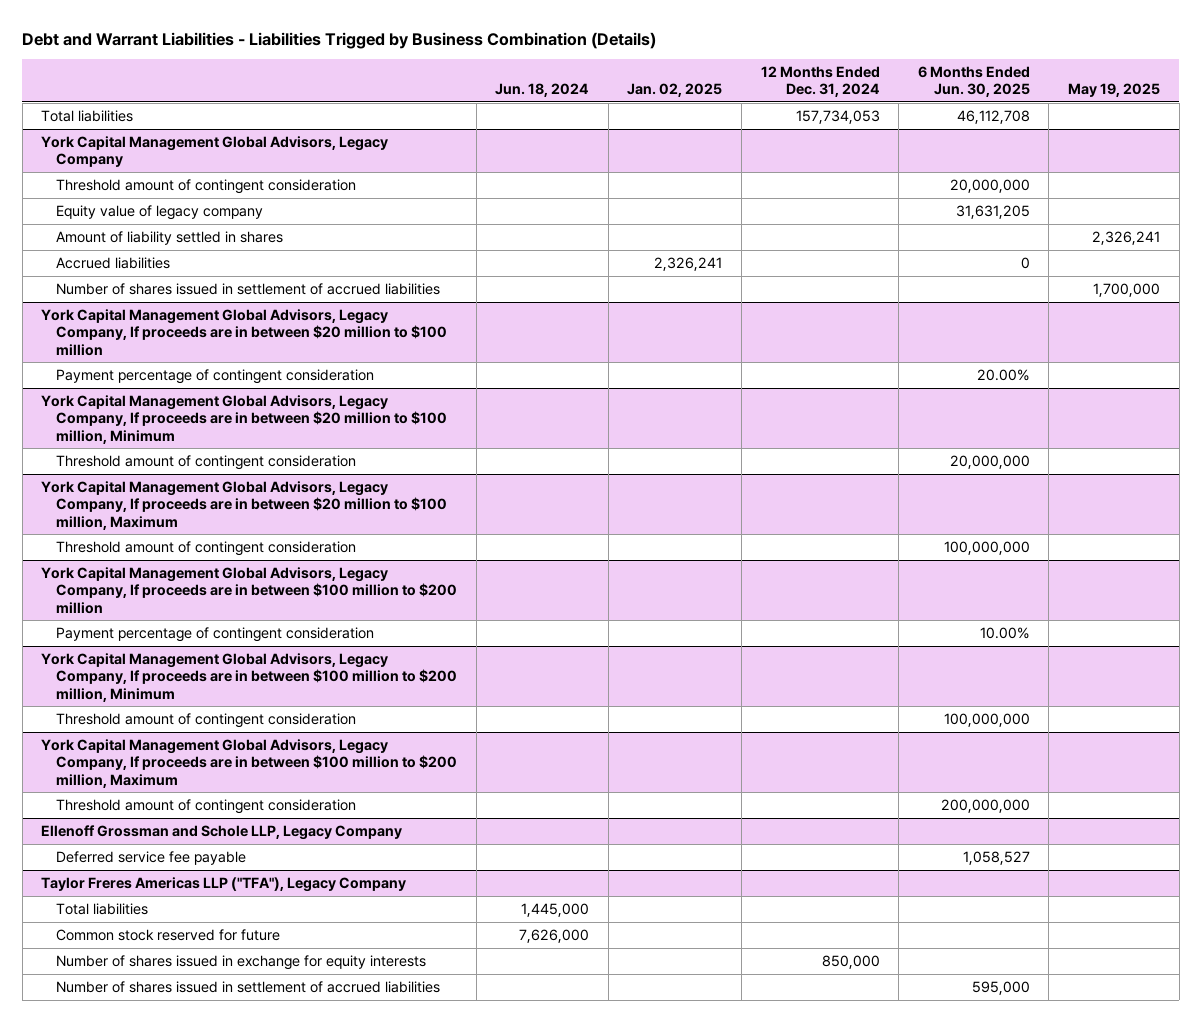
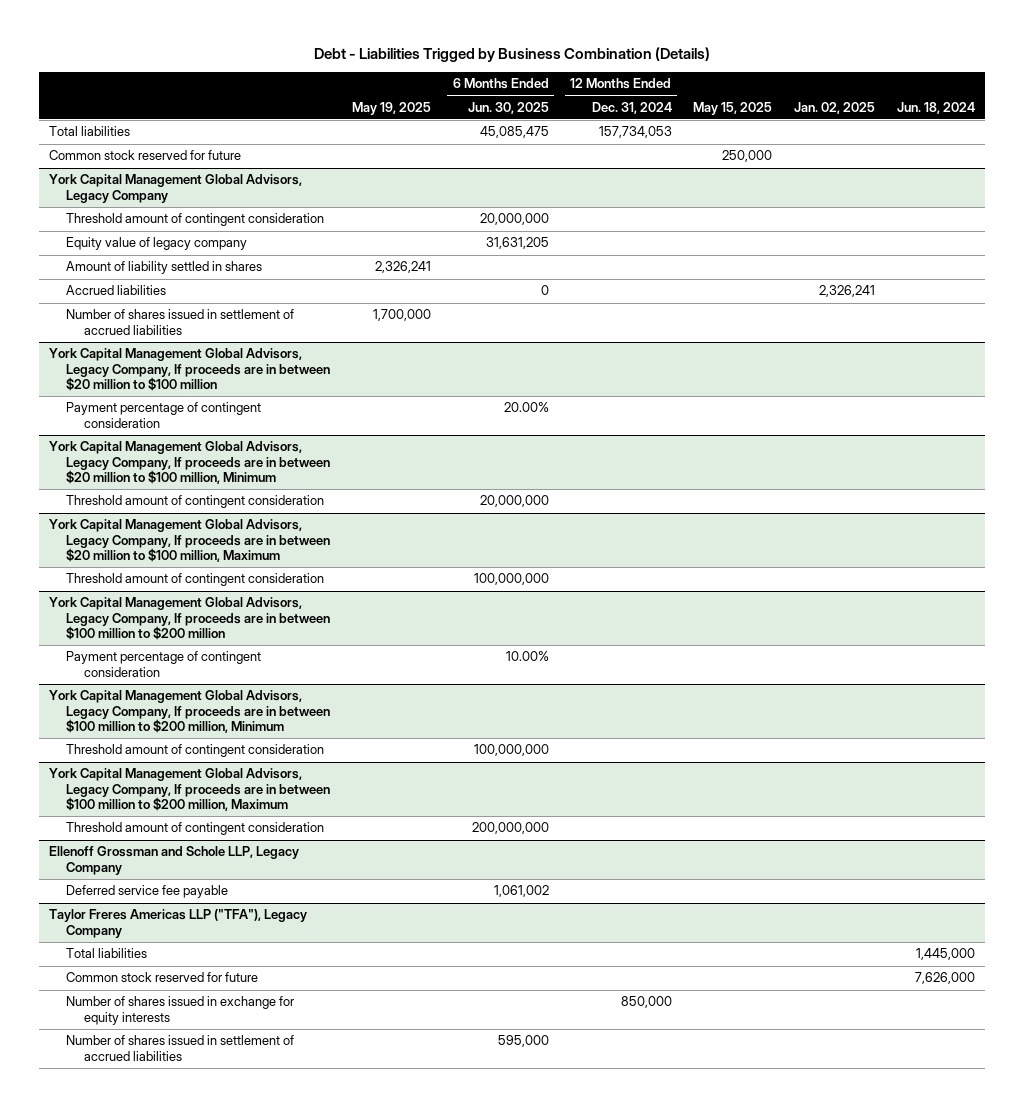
[22,31,657,49] Debt and Warrant Liabilities - Liabilities Trigged by Business Combination (Details) -> [314,46,711,62] Debt - Liabilities Trigged by Business Combination (Details)
none -> [693,101,773,115] May 15, 2025
[956,109,1030,124] 46,112,708 -> [479,126,549,139] 45,085,475
none -> [49,150,242,161] Common stock reserved for future
[962,850,1030,865] 1,058,527 -> [493,885,549,898] 1,061,002

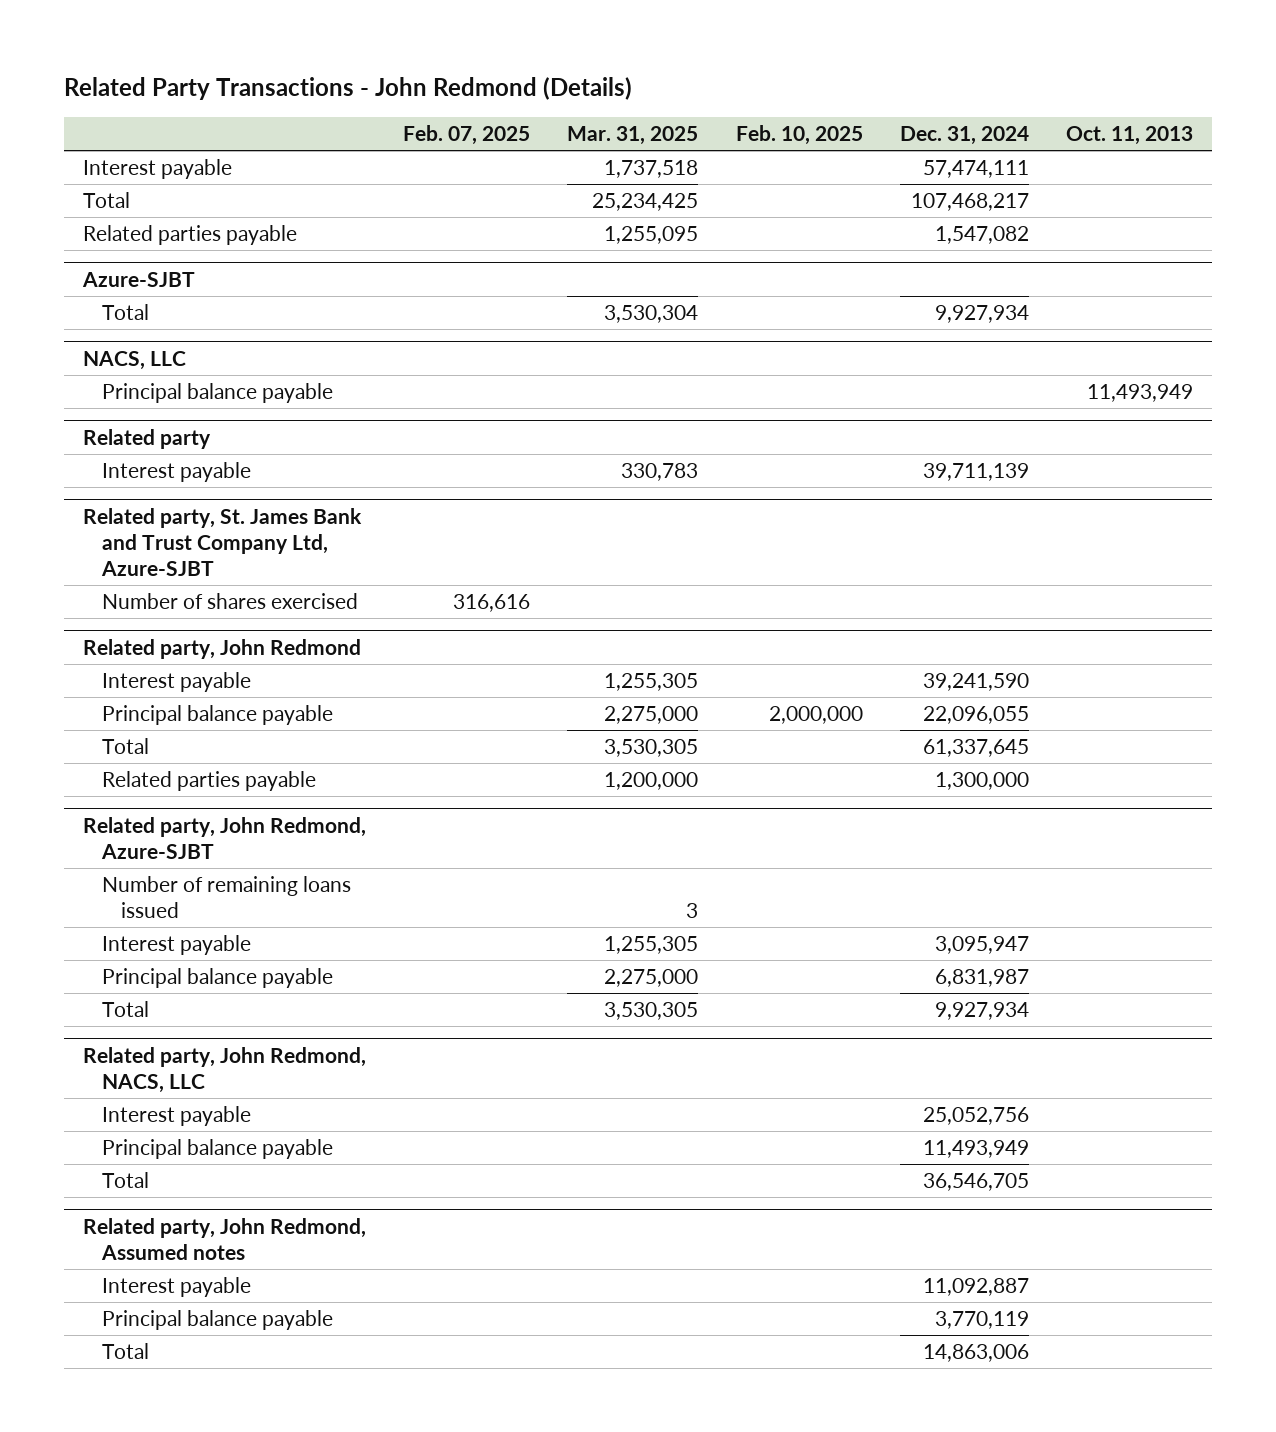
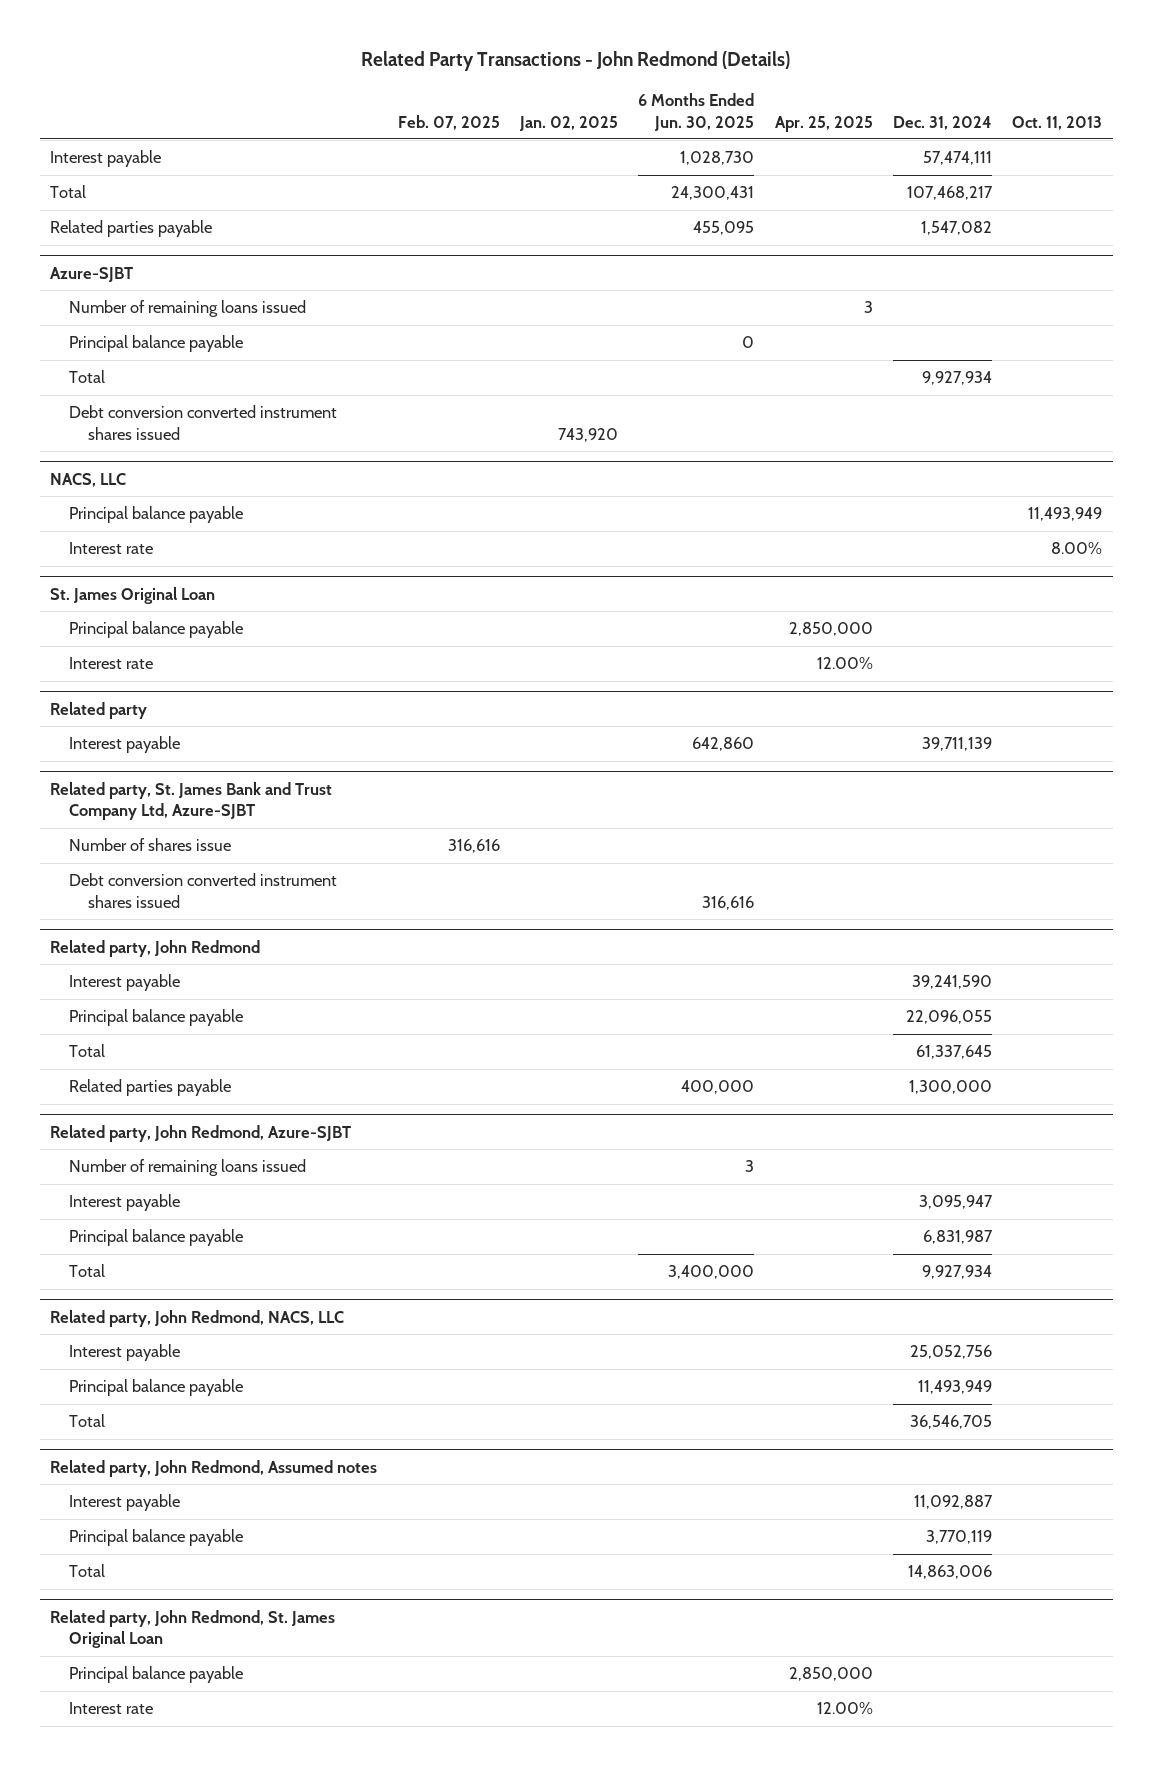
[567,125,699,145] Mar. 31, 2025 -> none
[735,124,863,145] Feb. 10, 2025 -> none
none -> [519,115,619,131] Jan. 02, 2025
none -> [638,93,755,131] 6 Months Ended Jun. 30, 2025
none -> [774,115,873,132] Apr. 25, 2025
none -> [68,300,306,318] Number of remaining loans issued
none -> [68,335,243,353] Principal balance payable
none -> [68,405,337,440] Debt conversion converted instrument shares issued
none -> [68,542,153,555] Interest rate
none -> [50,586,216,604] St. James Original Loan
none -> [68,621,243,639] Principal balance payable
none -> [68,657,153,670] Interest rate
[101,593,358,610] Number of shares exercised -> [68,838,231,852] Number of shares issue
none -> [68,873,337,908] Debt conversion converted instrument shares issued
none -> [50,1609,336,1649] Related party, John Redmond, St. James Original Loan
none -> [68,1666,243,1684] Principal balance payable
none -> [68,1702,153,1715] Interest rate

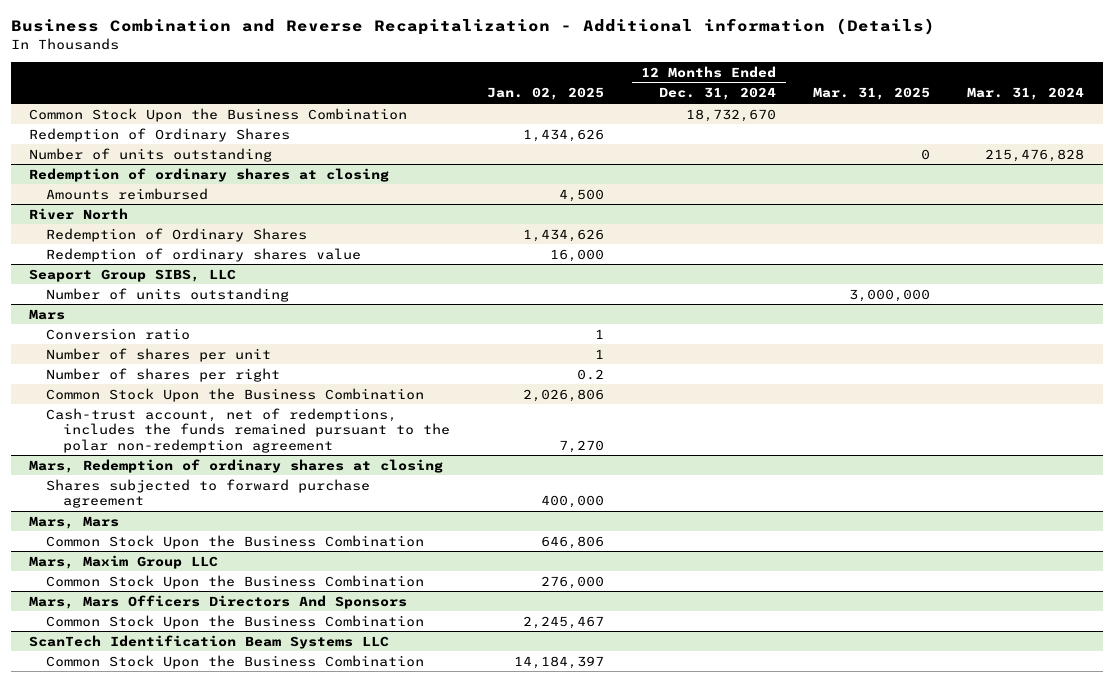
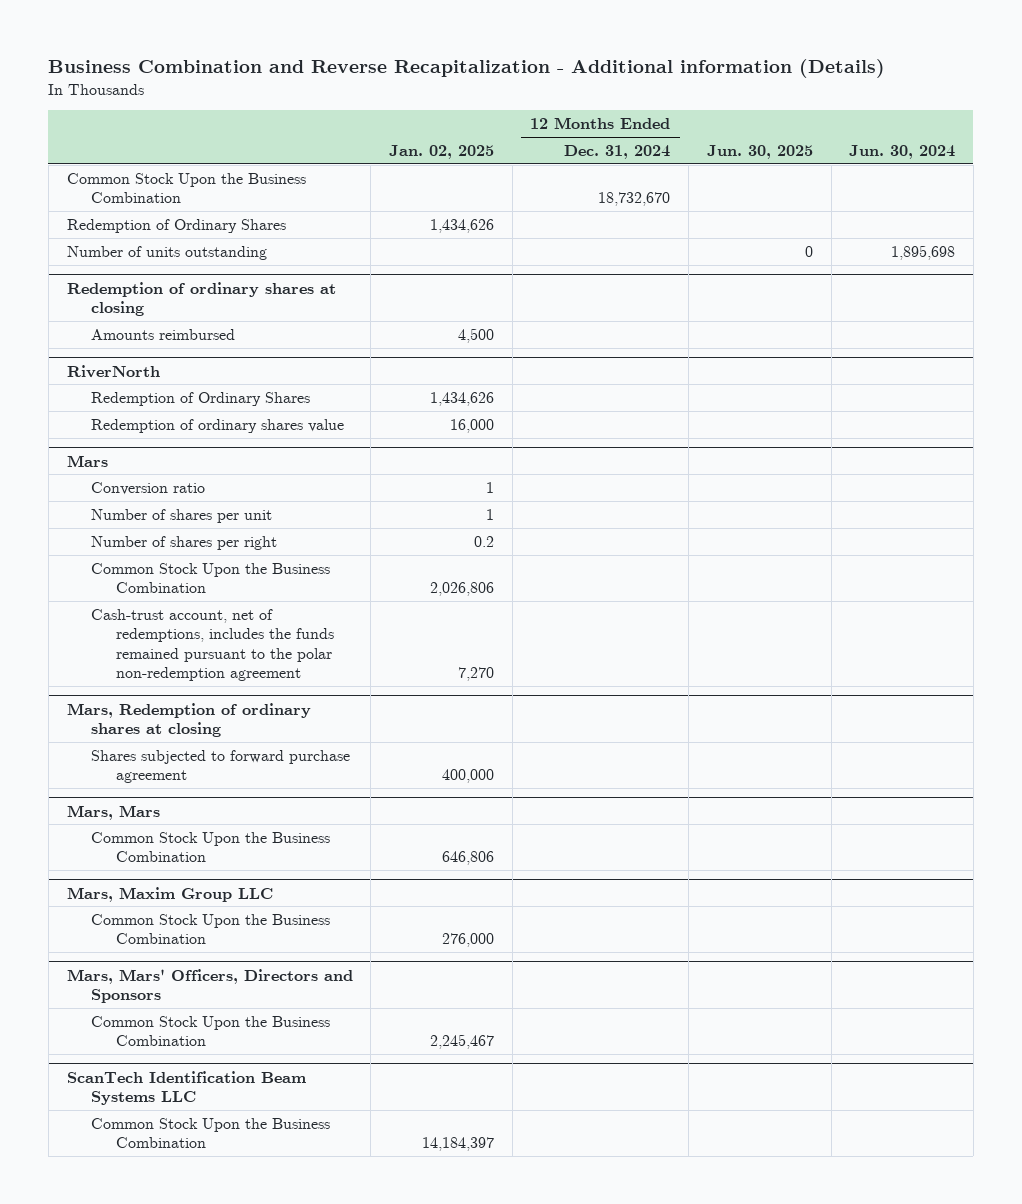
[813,87,931,101] Mar. 31, 2025 -> none
[967,87,1085,101] Mar. 31, 2024 -> none
none -> [706,144,813,159] Jun. 30, 2025
none -> [849,144,956,159] Jun. 30, 2024
[29,207,129,220] River North -> [66,364,160,378] RiverNorth
[29,268,237,282] Seaport Group SIBS, LLC -> none
[46,287,290,302] Number of units outstanding -> none
[29,594,408,609] Mars, Mars Officers Directors And Sponsors -> [66,968,353,1003] Mars, Mars' Officers, Directors and Sponsors

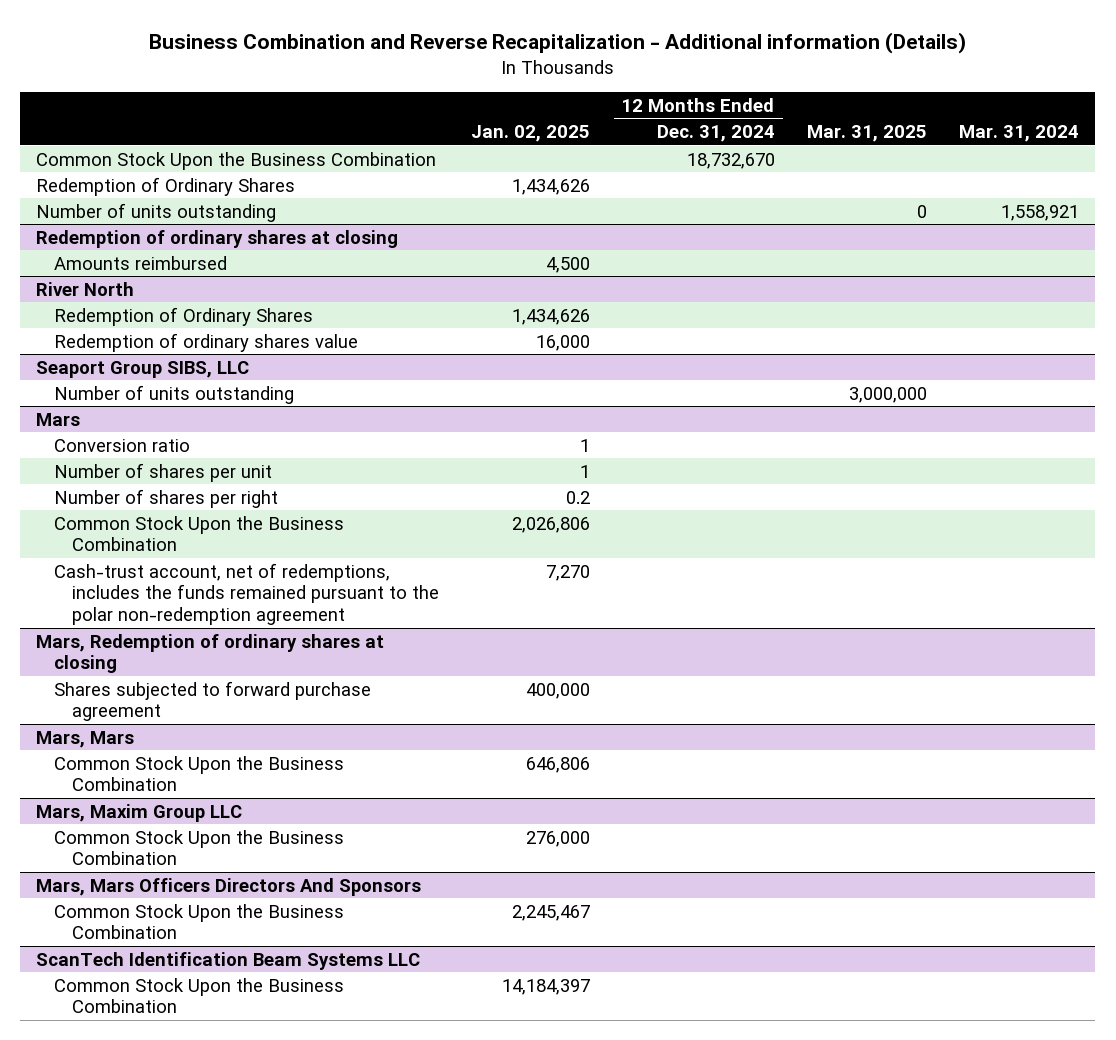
[706,144,813,159] Jun. 30, 2025 -> none
[849,144,956,159] Jun. 30, 2024 -> none
none -> [807,125,928,143] Mar. 31, 2025
none -> [959,125,1080,143] Mar. 31, 2024
[66,364,160,378] RiverNorth -> [36,281,135,296] River North
none -> [36,360,250,378] Seaport Group SIBS, LLC
none -> [54,384,295,404] Number of units outstanding
[66,968,353,1003] Mars, Mars' Officers, Directors and Sponsors -> [36,877,422,896] Mars, Mars Officers Directors And Sponsors

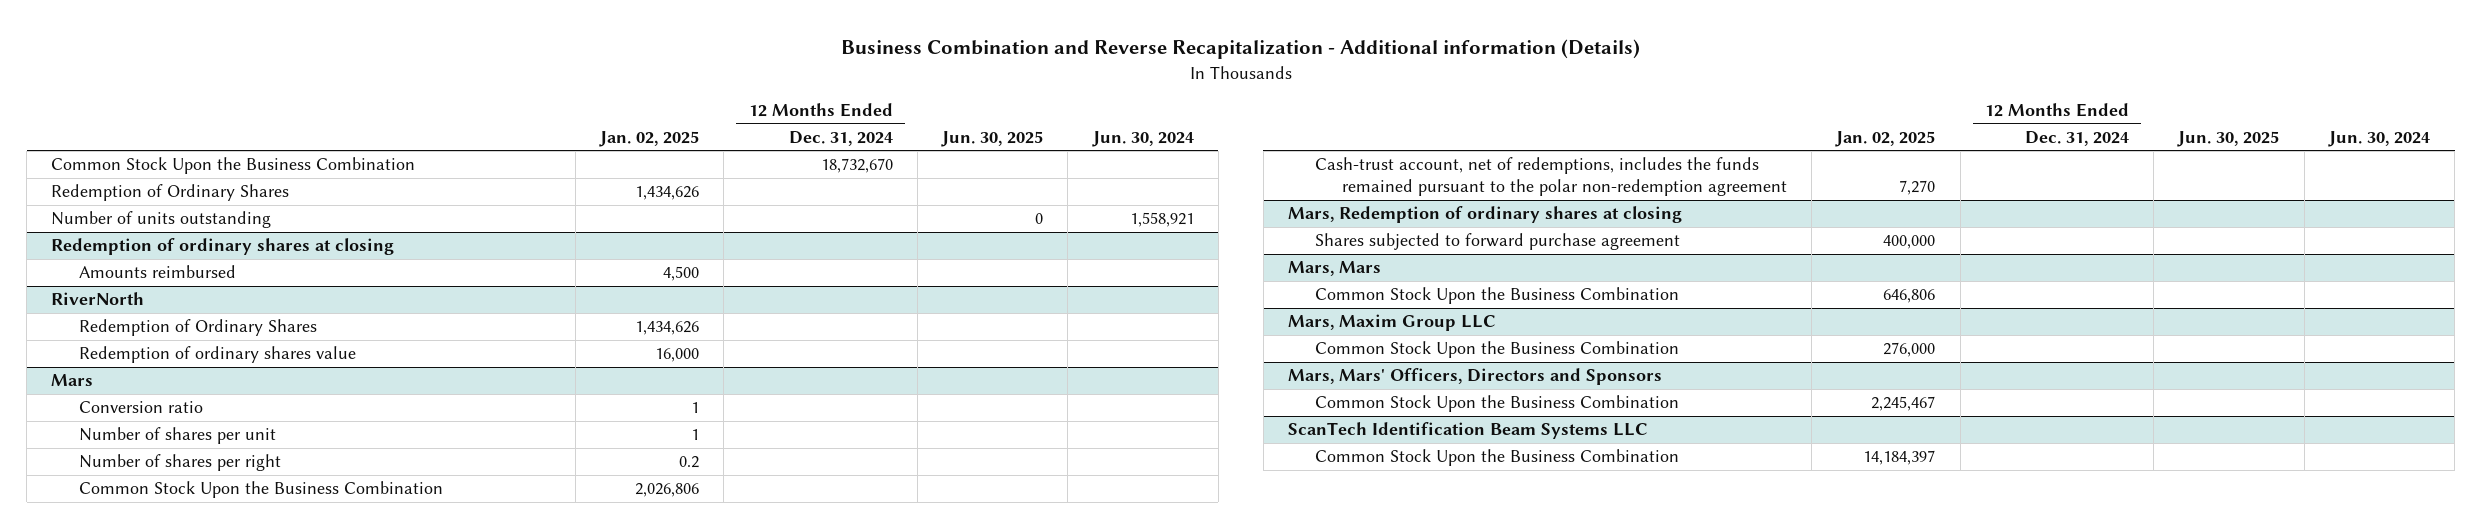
[807,125,928,143] Mar. 31, 2025 -> none
[959,125,1080,143] Mar. 31, 2024 -> none
none -> [941,130,1044,147] Jun. 30, 2025
none -> [1091,130,1194,147] Jun. 30, 2024
[36,281,135,296] River North -> [51,292,145,306] RiverNorth
[36,360,250,378] Seaport Group SIBS, LLC -> none
[54,384,295,404] Number of units outstanding -> none
[36,877,422,896] Mars, Mars Officers Directors And Sponsors -> [1287,368,1662,386] Mars, Mars' Officers, Directors and Sponsors

